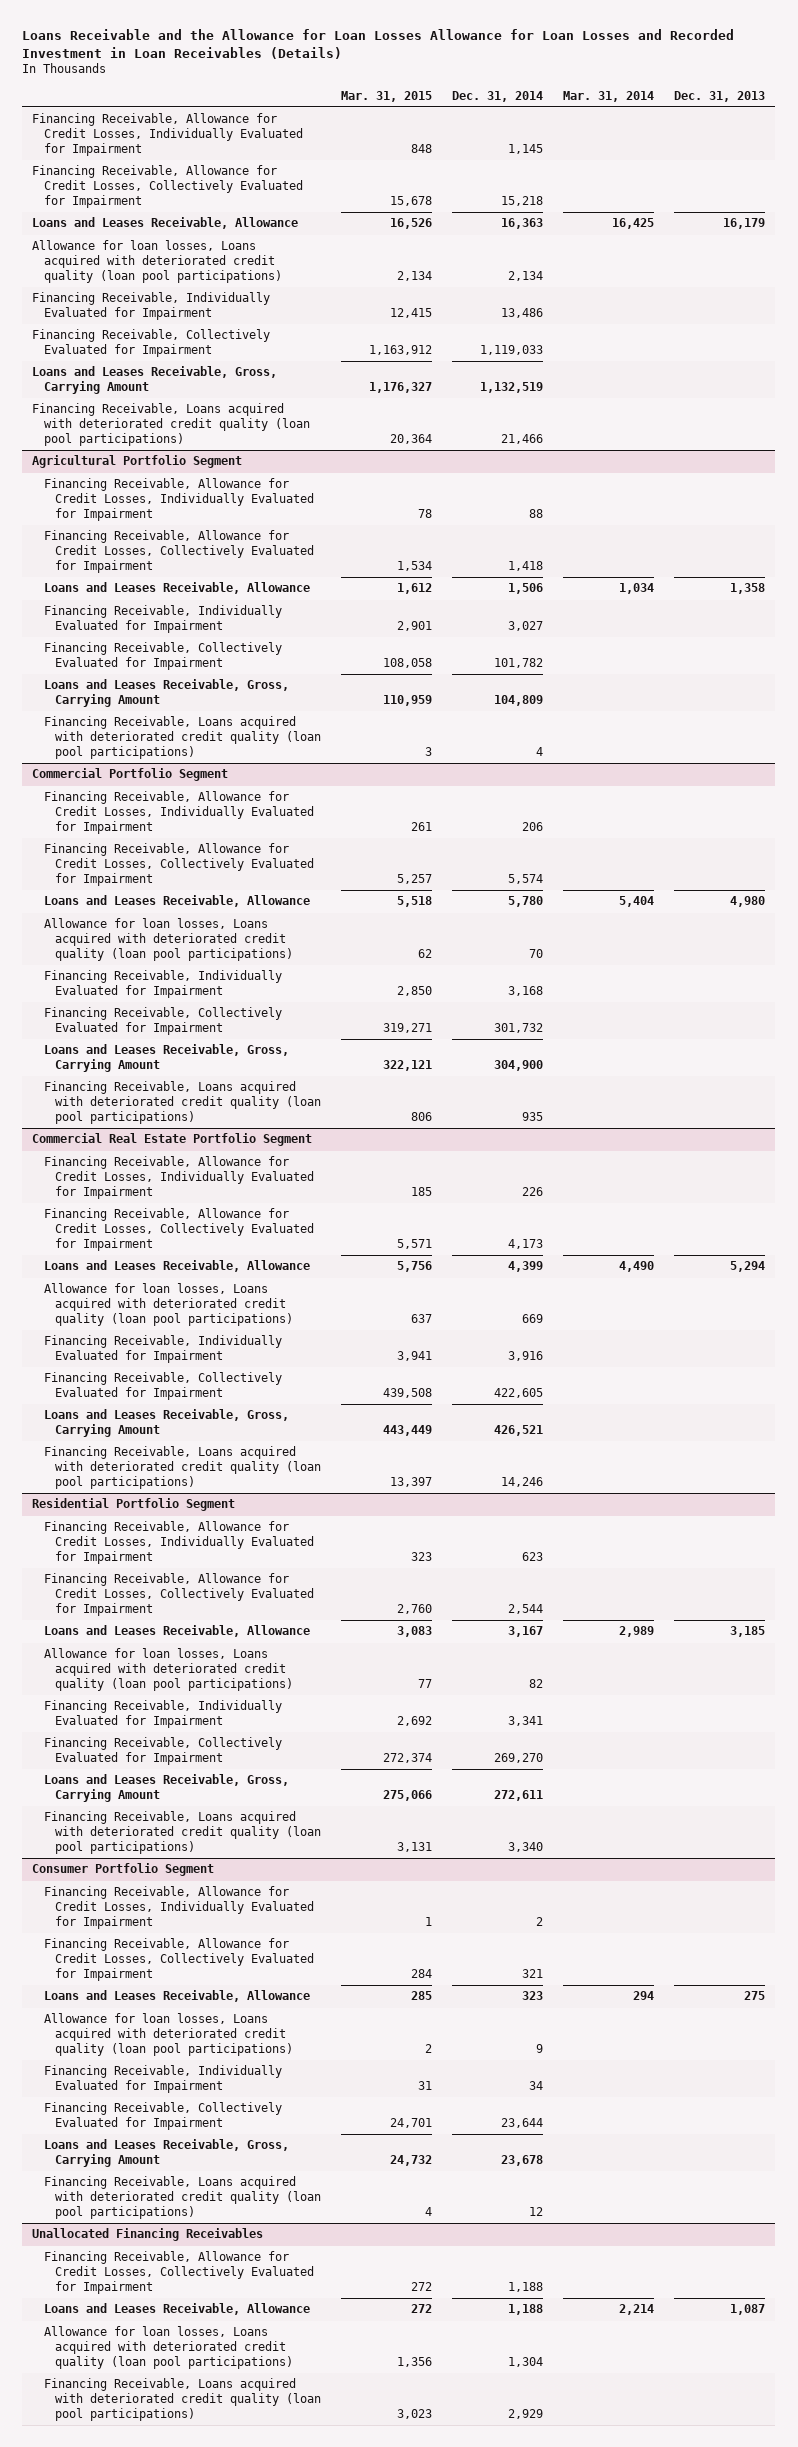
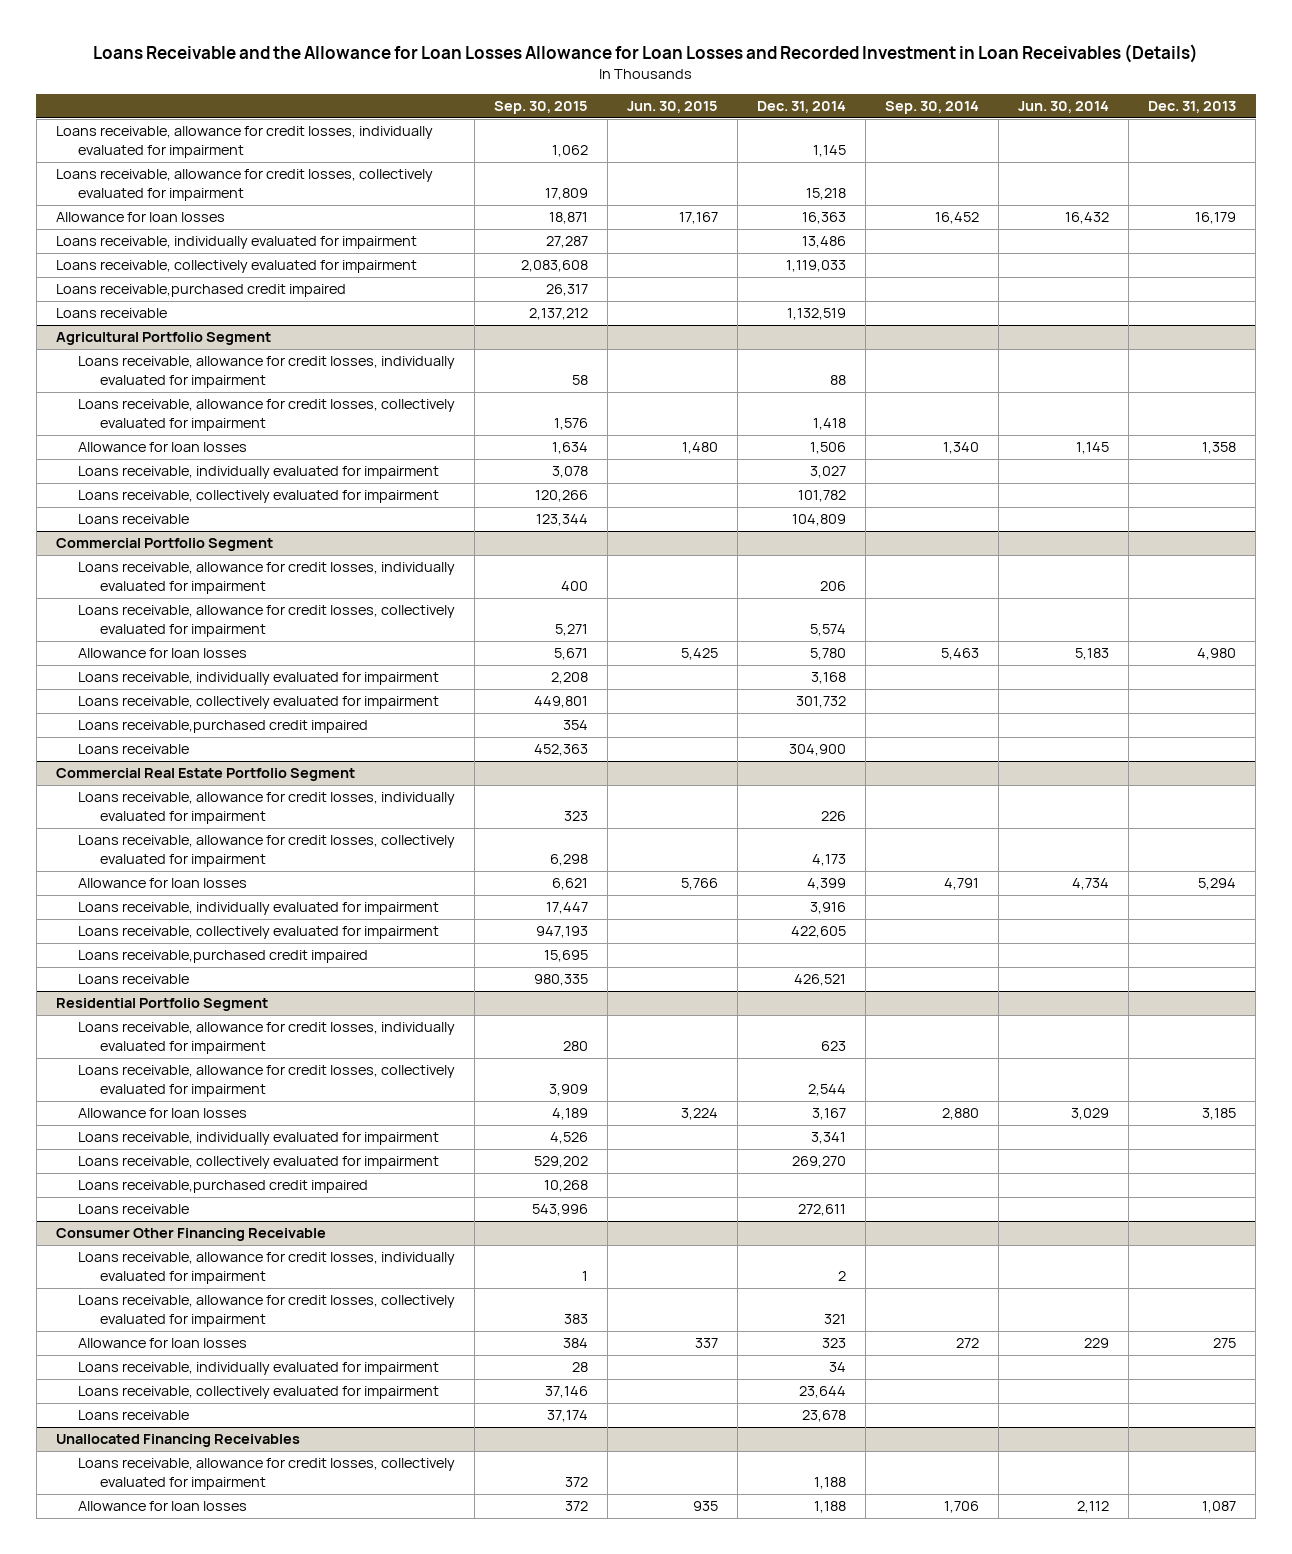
[341,90,433,102] Mar. 31, 2015 -> none
[563,90,655,102] Mar. 31, 2014 -> none
none -> [493,101,588,115] Sep. 30, 2015
none -> [627,101,719,114] Jun. 30, 2015
none -> [885,101,980,115] Sep. 30, 2014
none -> [1018,101,1110,114] Jun. 30, 2014
[32,240,282,283] Allowance for loan losses, Loans acquired with deteriorated credit quality (loan pool participations) -> none
[32,403,310,446] Financing Receivable, Loans acquired with deteriorated credit quality (loan pool participations) -> none
[32,113,303,156] Financing Receivable, Allowance for Credit Losses, Individually Evaluated for Impairment -> [55,126,433,159] Loans receivable, allowance for credit losses, individually evaluated for impairment
[32,165,303,208] Financing Receivable, Allowance for Credit Losses, Collectively Evaluated for Impairment -> [55,169,433,202] Loans receivable, allowance for credit losses, collectively evaluated for impairment
[32,217,299,230] Loans and Leases Receivable, Allowance -> [55,212,225,223] Allowance for loan losses
[32,292,271,321] Financing Receivable, Individually Evaluated for Impairment -> [55,236,417,250] Loans receivable, individually evaluated for impairment
[32,329,271,358] Financing Receivable, Collectively Evaluated for Impairment -> [55,260,417,274] Loans receivable, collectively evaluated for impairment
none -> [55,284,346,298] Loans receivable,purchased credit impaired
[32,366,278,395] Loans and Leases Receivable, Gross, Carrying Amount -> [55,308,167,319] Loans receivable
[43,716,322,759] Financing Receivable, Loans acquired with deteriorated credit quality (loan pool participations) -> none
[43,478,315,521] Financing Receivable, Allowance for Credit Losses, Individually Evaluated for Impairment -> [77,356,455,389] Loans receivable, allowance for credit losses, individually evaluated for impairment
[43,530,315,573] Financing Receivable, Allowance for Credit Losses, Collectively Evaluated for Impairment -> [77,399,455,432] Loans receivable, allowance for credit losses, collectively evaluated for impairment
[43,582,310,595] Loans and Leases Receivable, Allowance -> [77,442,247,453] Allowance for loan losses
[43,605,282,634] Financing Receivable, Individually Evaluated for Impairment -> [77,466,439,480] Loans receivable, individually evaluated for impairment
[43,642,282,671] Financing Receivable, Collectively Evaluated for Impairment -> [77,490,439,504] Loans receivable, collectively evaluated for impairment
[43,679,289,708] Loans and Leases Receivable, Gross, Carrying Amount -> [77,514,189,525] Loans receivable
[43,918,294,961] Allowance for loan losses, Loans acquired with deteriorated credit quality (loan pool participations) -> none
[43,1081,322,1124] Financing Receivable, Loans acquired with deteriorated credit quality (loan pool participations) -> none
[43,791,315,834] Financing Receivable, Allowance for Credit Losses, Individually Evaluated for Impairment -> [77,562,455,595] Loans receivable, allowance for credit losses, individually evaluated for impairment
[43,843,315,886] Financing Receivable, Allowance for Credit Losses, Collectively Evaluated for Impairment -> [77,605,455,638] Loans receivable, allowance for credit losses, collectively evaluated for impairment
[43,895,310,908] Loans and Leases Receivable, Allowance -> [77,648,247,659] Allowance for loan losses
[43,970,282,999] Financing Receivable, Individually Evaluated for Impairment -> [77,672,439,686] Loans receivable, individually evaluated for impairment
[43,1007,282,1036] Financing Receivable, Collectively Evaluated for Impairment -> [77,696,439,710] Loans receivable, collectively evaluated for impairment
none -> [77,720,368,734] Loans receivable,purchased credit impaired
[43,1044,289,1073] Loans and Leases Receivable, Gross, Carrying Amount -> [77,744,189,755] Loans receivable
[43,1283,294,1326] Allowance for loan losses, Loans acquired with deteriorated credit quality (loan pool participations) -> none
[43,1446,322,1489] Financing Receivable, Loans acquired with deteriorated credit quality (loan pool participations) -> none
[43,1156,315,1199] Financing Receivable, Allowance for Credit Losses, Individually Evaluated for Impairment -> [77,792,455,825] Loans receivable, allowance for credit losses, individually evaluated for impairment
[43,1208,315,1251] Financing Receivable, Allowance for Credit Losses, Collectively Evaluated for Impairment -> [77,835,455,868] Loans receivable, allowance for credit losses, collectively evaluated for impairment
[43,1260,310,1273] Loans and Leases Receivable, Allowance -> [77,878,247,889] Allowance for loan losses
[43,1335,282,1364] Financing Receivable, Individually Evaluated for Impairment -> [77,902,439,916] Loans receivable, individually evaluated for impairment
[43,1372,282,1401] Financing Receivable, Collectively Evaluated for Impairment -> [77,926,439,940] Loans receivable, collectively evaluated for impairment
none -> [77,950,368,964] Loans receivable,purchased credit impaired
[43,1409,289,1438] Loans and Leases Receivable, Gross, Carrying Amount -> [77,974,189,985] Loans receivable
[43,1648,294,1691] Allowance for loan losses, Loans acquired with deteriorated credit quality (loan pool participations) -> none
[43,1811,322,1854] Financing Receivable, Loans acquired with deteriorated credit quality (loan pool participations) -> none
[43,2013,294,2056] Allowance for loan losses, Loans acquired with deteriorated credit quality (loan pool participations) -> none
[43,2176,322,2219] Financing Receivable, Loans acquired with deteriorated credit quality (loan pool participations) -> none
[43,1521,315,1564] Financing Receivable, Allowance for Credit Losses, Individually Evaluated for Impairment -> [77,1022,455,1055] Loans receivable, allowance for credit losses, individually evaluated for impairment
[43,1573,315,1616] Financing Receivable, Allowance for Credit Losses, Collectively Evaluated for Impairment -> [77,1065,455,1098] Loans receivable, allowance for credit losses, collectively evaluated for impairment
[43,1625,310,1638] Loans and Leases Receivable, Allowance -> [77,1108,247,1119] Allowance for loan losses
[43,1700,282,1729] Financing Receivable, Individually Evaluated for Impairment -> [77,1132,439,1146] Loans receivable, individually evaluated for impairment
[43,1737,282,1766] Financing Receivable, Collectively Evaluated for Impairment -> [77,1156,439,1170] Loans receivable, collectively evaluated for impairment
none -> [77,1180,368,1194] Loans receivable,purchased credit impaired
[43,1774,289,1803] Loans and Leases Receivable, Gross, Carrying Amount -> [77,1204,189,1215] Loans receivable
[32,1863,215,1877] Consumer Portfolio Segment -> [55,1228,326,1242] Consumer Other Financing Receivable
[43,1886,315,1929] Financing Receivable, Allowance for Credit Losses, Individually Evaluated for Impairment -> [77,1252,455,1285] Loans receivable, allowance for credit losses, individually evaluated for impairment
[43,1938,315,1981] Financing Receivable, Allowance for Credit Losses, Collectively Evaluated for Impairment -> [77,1295,455,1328] Loans receivable, allowance for credit losses, collectively evaluated for impairment
[43,1990,310,2003] Loans and Leases Receivable, Allowance -> [77,1338,247,1349] Allowance for loan losses
[43,2065,282,2094] Financing Receivable, Individually Evaluated for Impairment -> [77,1362,439,1376] Loans receivable, individually evaluated for impairment
[43,2102,282,2131] Financing Receivable, Collectively Evaluated for Impairment -> [77,1386,439,1400] Loans receivable, collectively evaluated for impairment
[43,2139,289,2168] Loans and Leases Receivable, Gross, Carrying Amount -> [77,1410,189,1421] Loans receivable
[43,2326,294,2369] Allowance for loan losses, Loans acquired with deteriorated credit quality (loan pool participations) -> none
[43,2378,322,2421] Financing Receivable, Loans acquired with deteriorated credit quality (loan pool participations) -> none
[43,2251,315,2294] Financing Receivable, Allowance for Credit Losses, Collectively Evaluated for Impairment -> [77,1458,455,1491] Loans receivable, allowance for credit losses, collectively evaluated for impairment
[43,2303,310,2316] Loans and Leases Receivable, Allowance -> [77,1501,247,1512] Allowance for loan losses

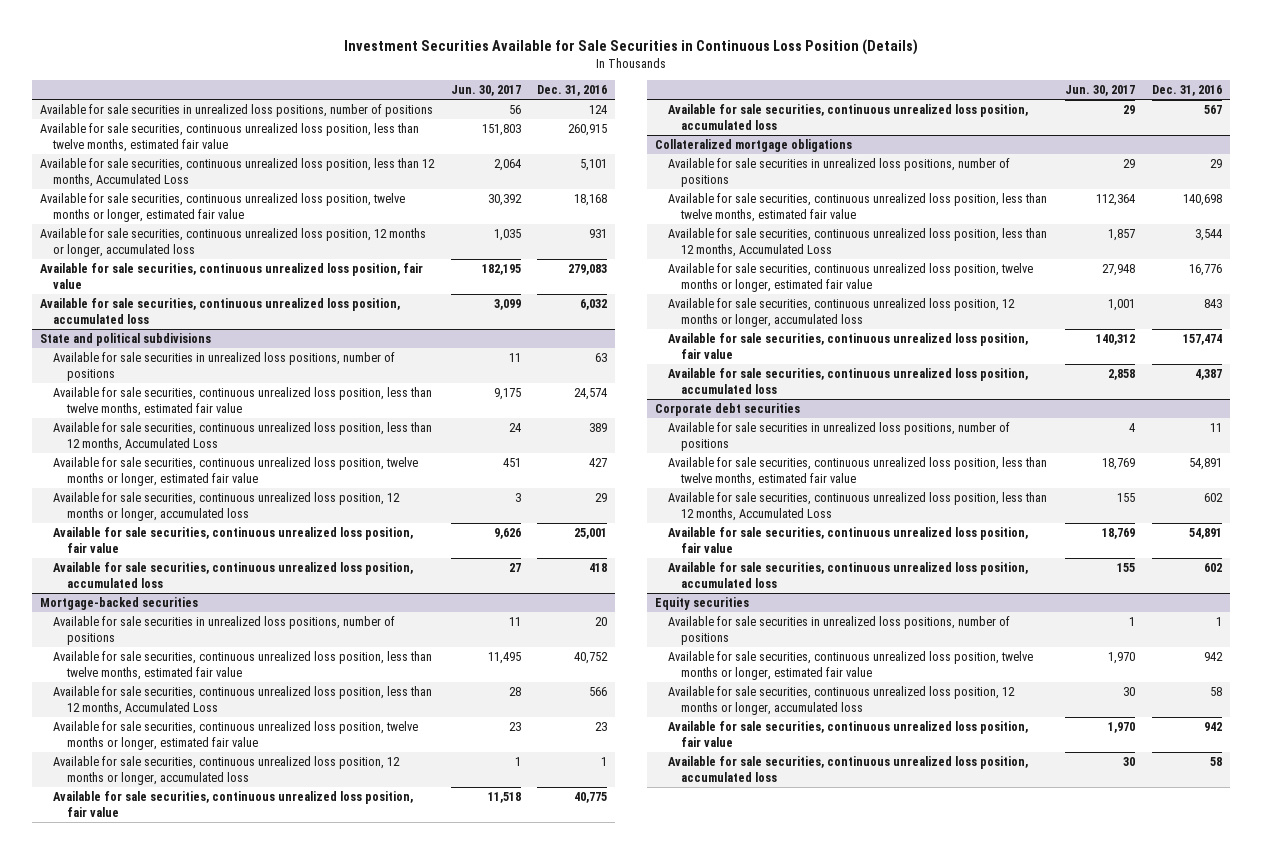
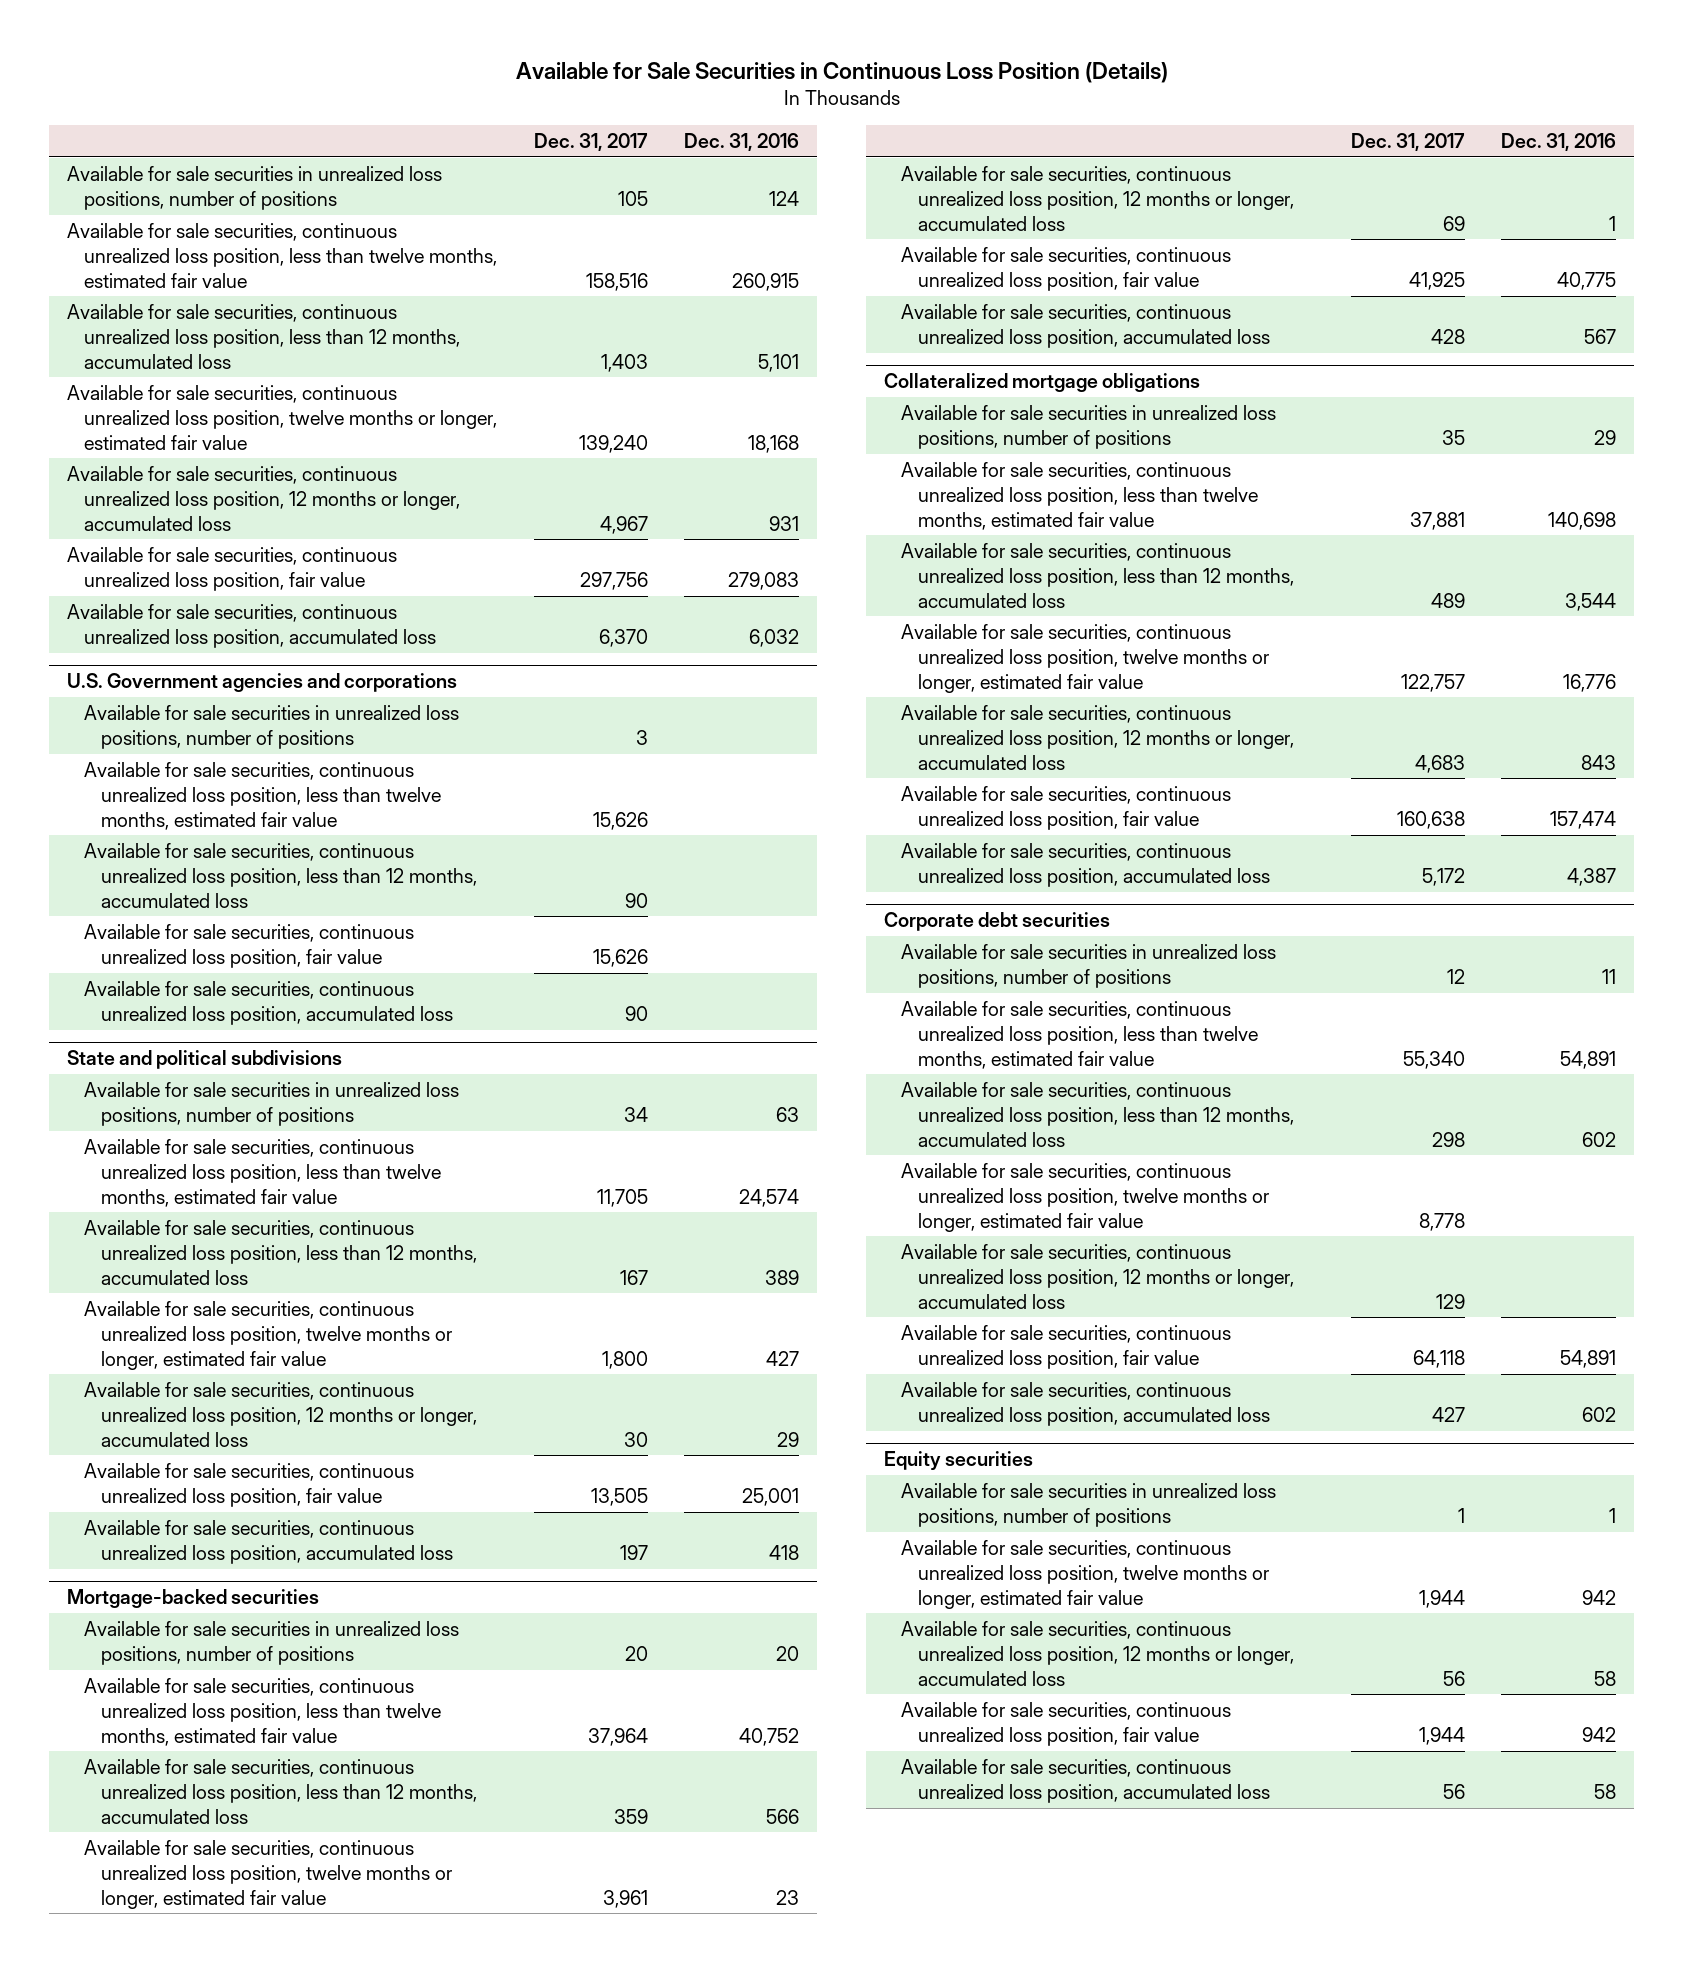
[343,39,918,56] Investment Securities Available for Sale Securities in Continuous Loss Position (Details) -> [515,62,1168,84] Available for Sale Securities in Continuous Loss Position (Details)
[450,85,521,97] Jun. 30, 2017 -> none
none -> [533,132,648,151] Dec. 31, 2017
[39,157,435,187] Available for sale securities, continuous unrealized loss position, less than 12 months, Accumulated Loss -> [67,304,461,369] Available for sale securities, continuous unrealized loss position, less than 12 months, accumulated loss
none -> [67,673,458,693] U.S. Government agencies and corporations
none -> [84,705,460,749] Available for sale securities in unrealized loss positions, number of positions
none -> [84,762,442,830] Available for sale securities, continuous unrealized loss position, less than twelve months, estimated fair value
none -> [84,843,478,908] Available for sale securities, continuous unrealized loss position, less than 12 months, accumulated loss
none -> [84,924,415,968] Available for sale securities, continuous unrealized loss position, fair value
none -> [84,981,454,1025] Available for sale securities, continuous unrealized loss position, accumulated loss
[53,421,433,451] Available for sale securities, continuous unrealized loss position, less than 12 months, Accumulated Loss -> [84,1220,478,1285] Available for sale securities, continuous unrealized loss position, less than 12 months, accumulated loss
[53,685,433,715] Available for sale securities, continuous unrealized loss position, less than 12 months, Accumulated Loss -> [84,1759,478,1824] Available for sale securities, continuous unrealized loss position, less than 12 months, accumulated loss
[668,227,1048,257] Available for sale securities, continuous unrealized loss position, less than 12 months, Accumulated Loss -> [901,543,1295,608] Available for sale securities, continuous unrealized loss position, less than 12 months, accumulated loss
[668,491,1048,521] Available for sale securities, continuous unrealized loss position, less than 12 months, Accumulated Loss -> [901,1082,1295,1147] Available for sale securities, continuous unrealized loss position, less than 12 months, accumulated loss
none -> [901,1163,1270,1232] Available for sale securities, continuous unrealized loss position, twelve months or longer, estimated fair value
none -> [901,1244,1295,1309] Available for sale securities, continuous unrealized loss position, 12 months or longer, accumulated loss

